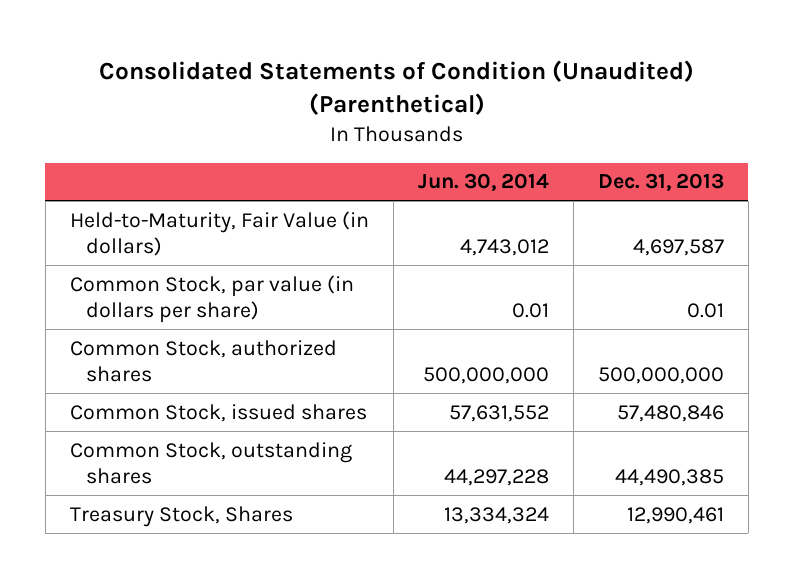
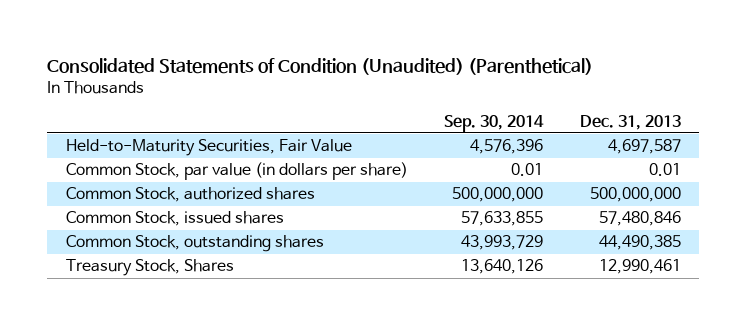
[417,173,549,192] Jun. 30, 2014 -> none
none -> [444,114,545,132] Sep. 30, 2014
[69,210,369,256] Held-to-Maturity, Fair Value (in dollars) -> [65,139,352,157] Held-to-Maturity Securities, Fair Value

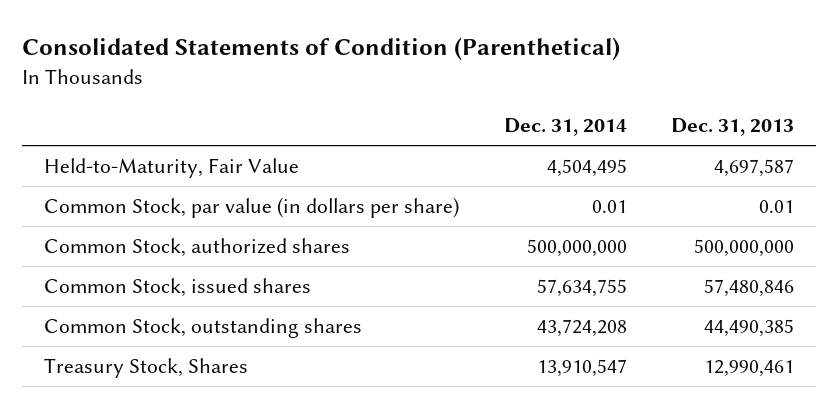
[47,57,594,75] Consolidated Statements of Condition (Unaudited) (Parenthetical) -> [22,37,621,61] Consolidated Statements of Condition (Parenthetical)
[444,114,545,132] Sep. 30, 2014 -> none
none -> [503,118,627,137] Dec. 31, 2014
[65,139,352,157] Held-to-Maturity Securities, Fair Value -> [44,157,300,178] Held-to-Maturity, Fair Value

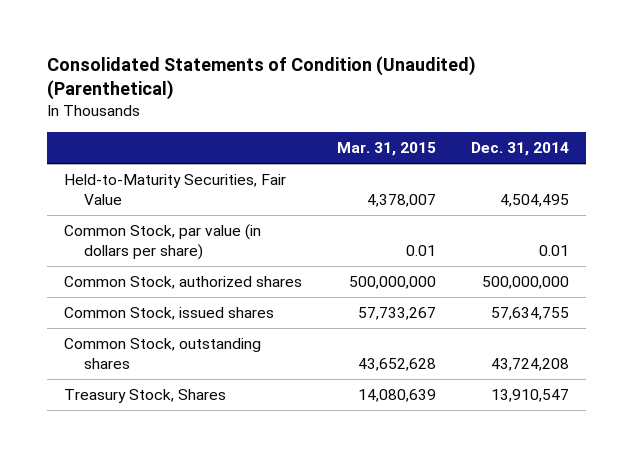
[22,37,621,61] Consolidated Statements of Condition (Parenthetical) -> [46,55,476,101] Consolidated Statements of Condition (Unaudited) (Parenthetical)
[670,118,794,137] Dec. 31, 2013 -> none
none -> [336,141,436,156] Mar. 31, 2015
[44,157,300,178] Held-to-Maturity, Fair Value -> [64,174,287,205] Held-to-Maturity Securities, Fair Value

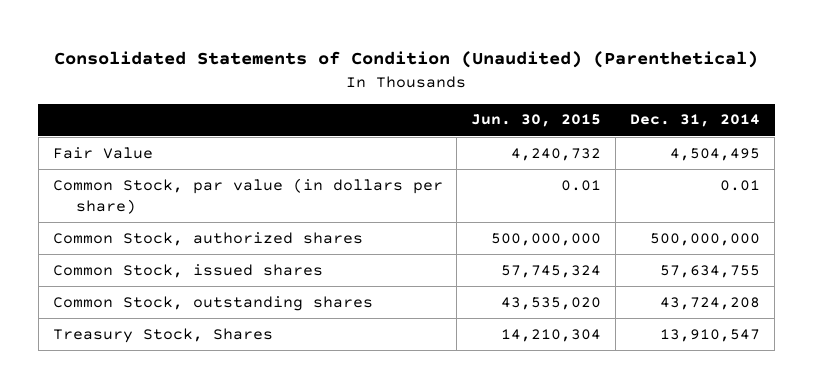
[336,141,436,156] Mar. 31, 2015 -> none
none -> [471,114,602,128] Jun. 30, 2015
[64,174,287,205] Held-to-Maturity Securities, Fair Value -> [52,146,153,159] Fair Value

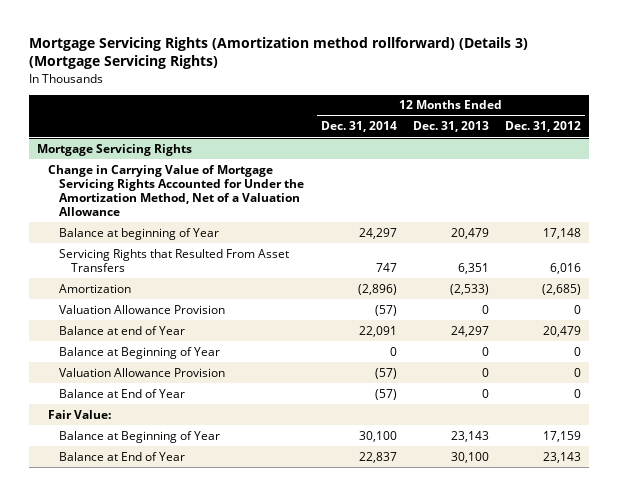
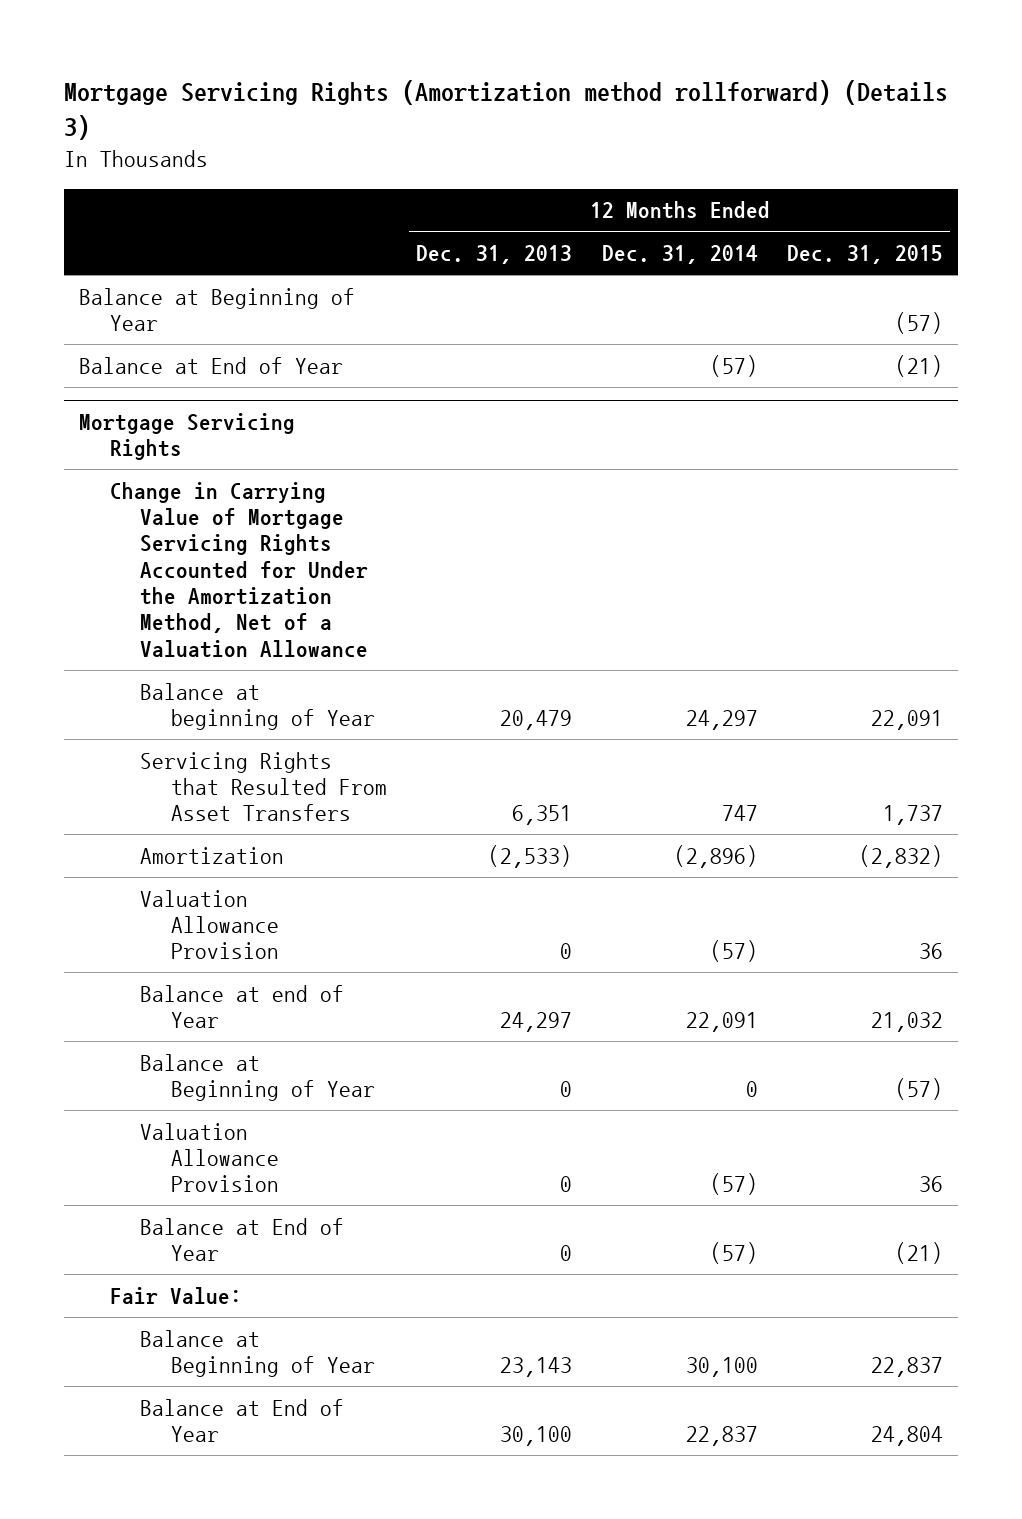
[29,36,529,70] Mortgage Servicing Rights (Amortization method rollforward) (Details 3) (Mortgage Servicing Rights) -> [64,79,949,141] Mortgage Servicing Rights (Amortization method rollforward) (Details 3)
[504,121,581,133] Dec. 31, 2012 -> none
none -> [786,244,943,264] Dec. 31, 2015
none -> [79,287,356,331] Balance at Beginning of Year
none -> [79,356,344,374] Balance at End of Year

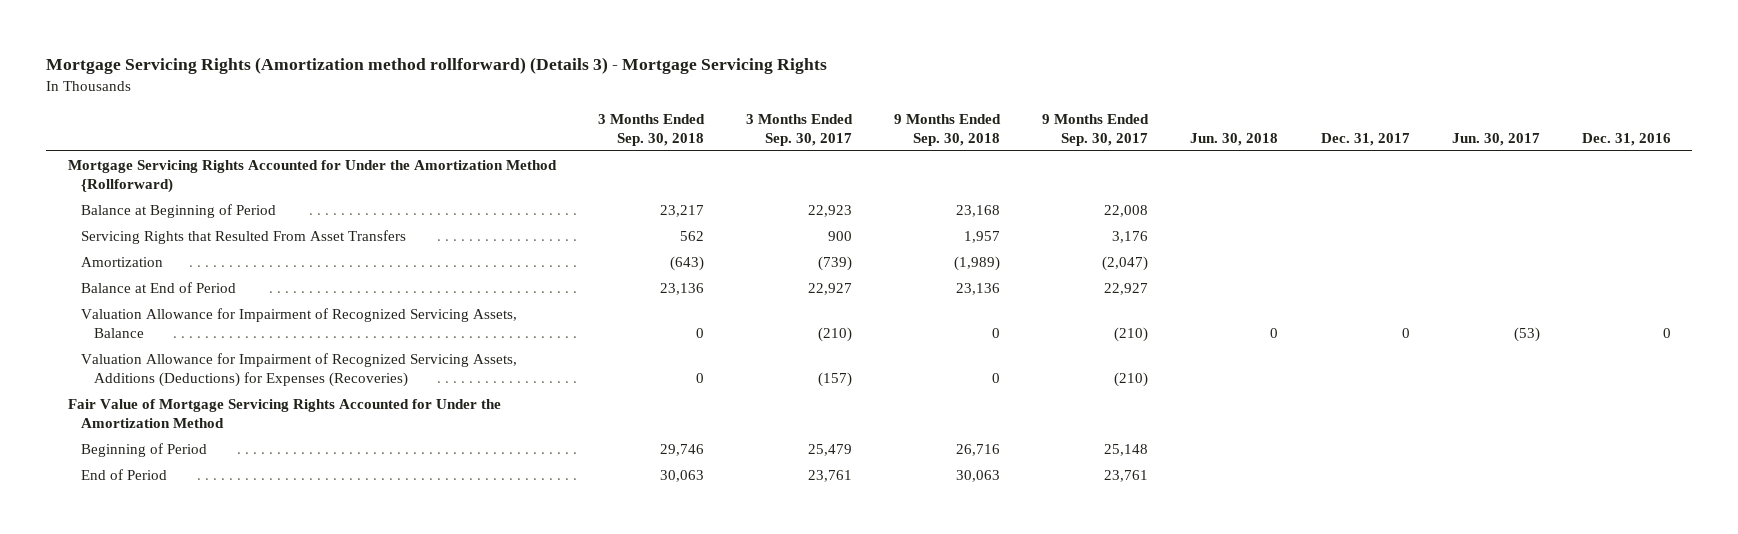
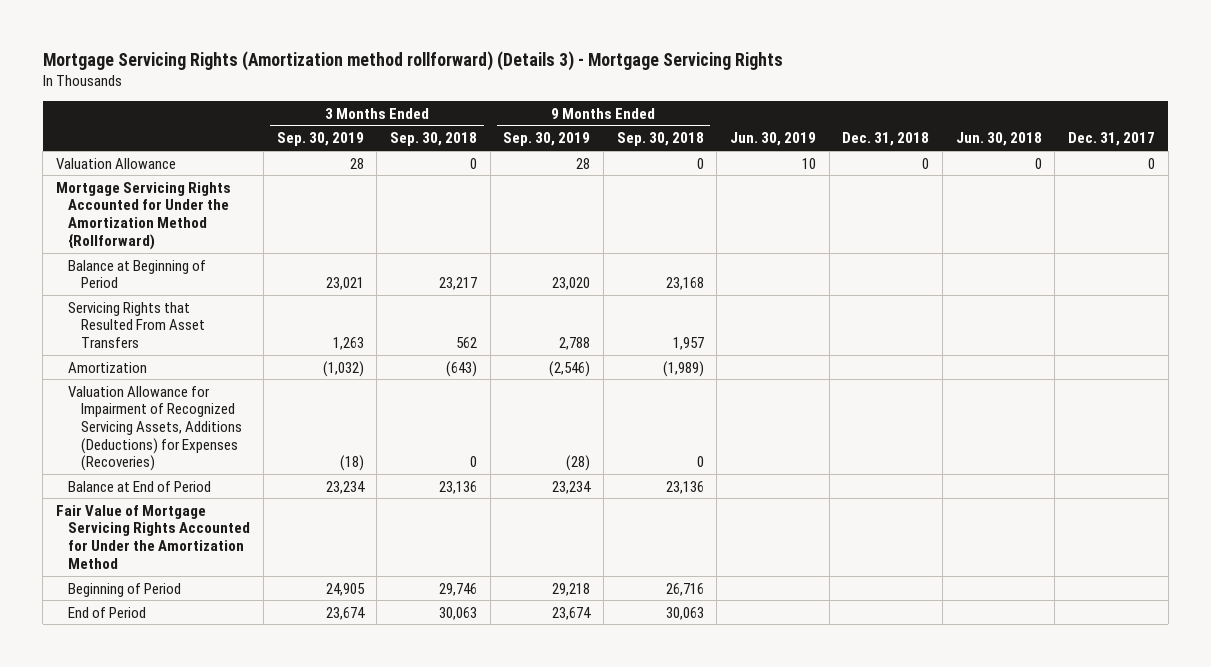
[745,113,853,146] 3 Months Ended Sep. 30, 2017 -> none
[1042,113,1150,146] 9 Months Ended Sep. 30, 2017 -> none
[1451,132,1540,146] Jun. 30, 2017 -> none
[1581,132,1671,146] Dec. 31, 2016 -> none
none -> [276,132,364,147] Sep. 30, 2019
none -> [503,132,591,147] Sep. 30, 2019
none -> [730,132,817,147] Jun. 30, 2019
none -> [842,132,930,147] Dec. 31, 2018
none -> [55,157,176,169] Valuation Allowance
[80,307,517,338] Valuation Allowance for Impairment of Recognized Servicing Assets, Balance -> none
[80,281,236,293] Balance at End of Period -> [68,480,212,492] Balance at End of Period

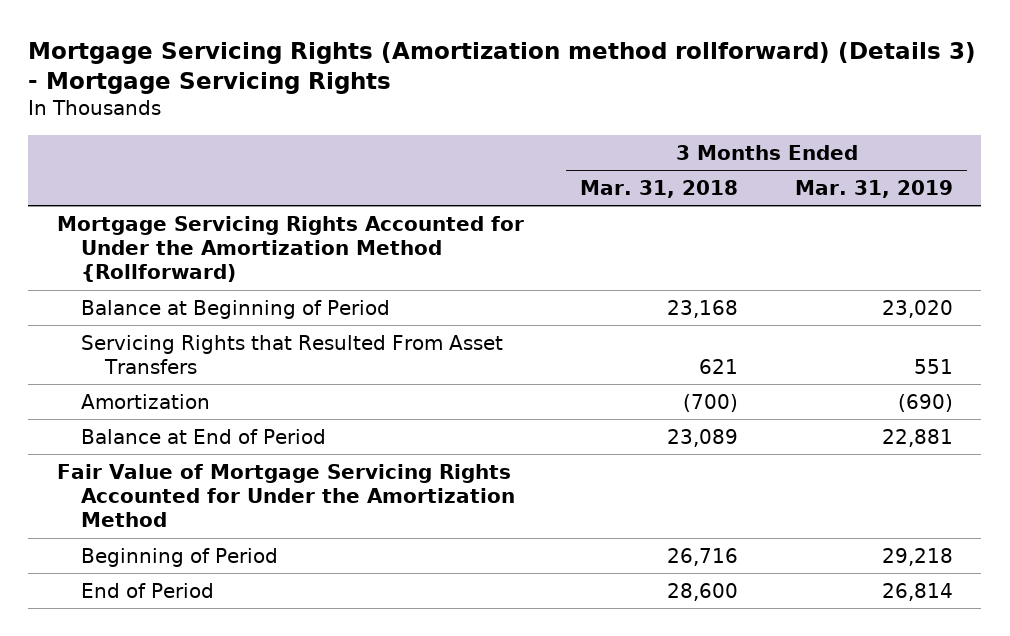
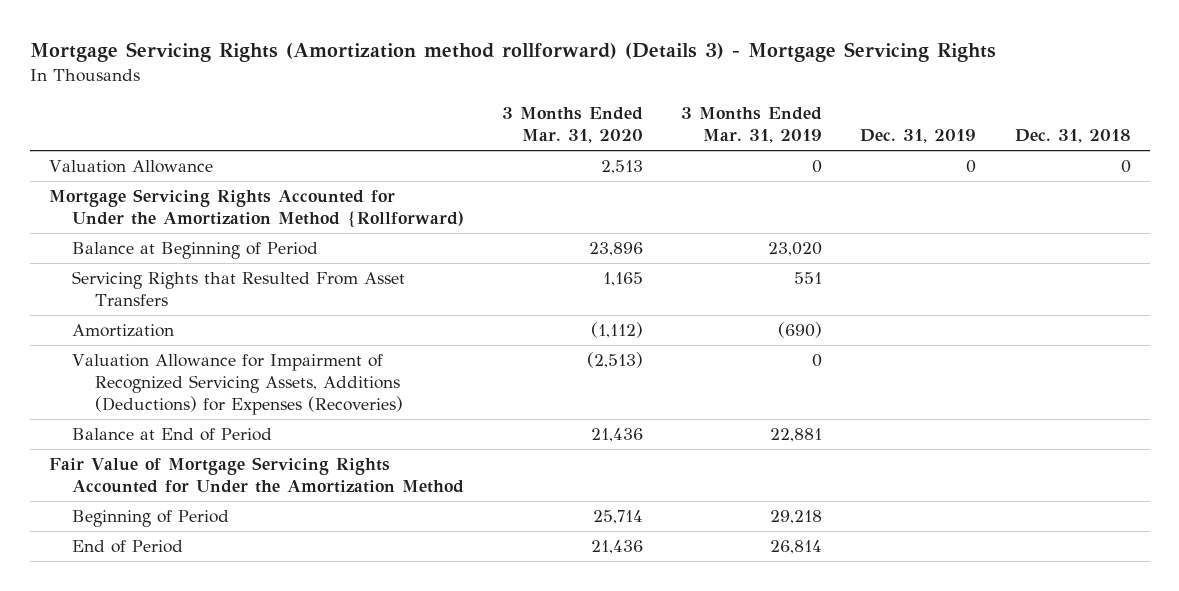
[580,179,739,198] Mar. 31, 2018 -> none
none -> [502,107,644,144] 3 Months Ended Mar. 31, 2020
none -> [860,129,977,144] Dec. 31, 2019
none -> [1014,129,1131,144] Dec. 31, 2018
none -> [48,160,213,174] Valuation Allowance
none -> [71,354,403,416] Valuation Allowance for Impairment of Recognized Servicing Assets, Additions (Deductions) for Expenses (Recoveries)

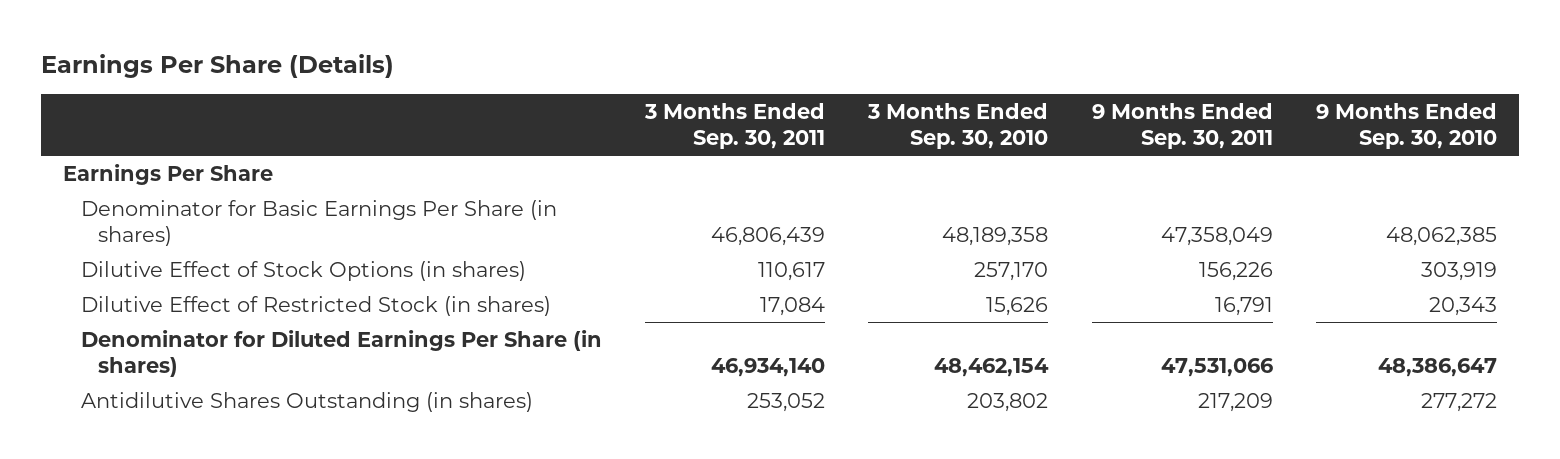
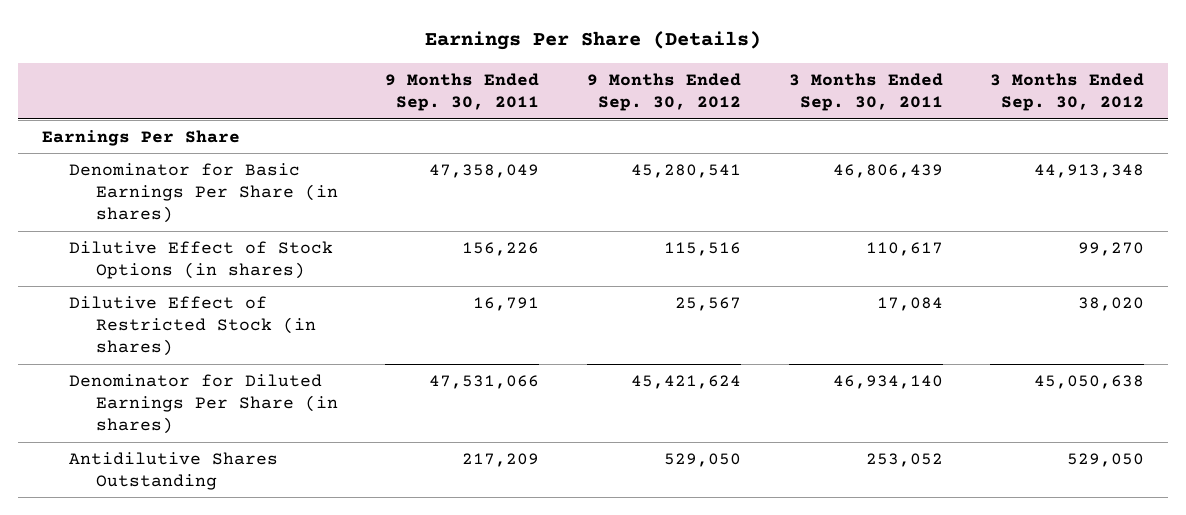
[867,103,1049,149] 3 Months Ended Sep. 30, 2010 -> none
[1316,103,1498,149] 9 Months Ended Sep. 30, 2010 -> none
none -> [587,73,742,112] 9 Months Ended Sep. 30, 2012
none -> [990,73,1145,112] 3 Months Ended Sep. 30, 2012
[80,391,533,412] Antidilutive Shares Outstanding (in shares) -> [68,451,278,491] Antidilutive Shares Outstanding

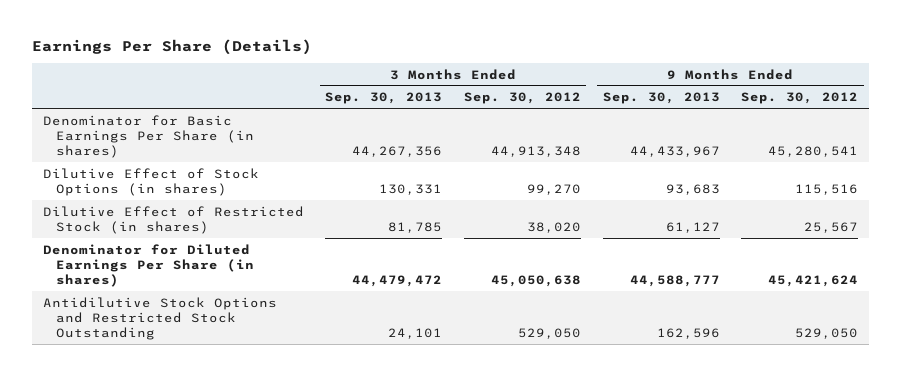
[385,73,540,112] 9 Months Ended Sep. 30, 2011 -> none
[788,73,943,112] 3 Months Ended Sep. 30, 2011 -> none
none -> [325,92,443,105] Sep. 30, 2013
none -> [602,92,720,105] Sep. 30, 2013
[41,129,240,146] Earnings Per Share -> none
[68,451,278,491] Antidilutive Shares Outstanding -> [42,296,277,341] Antidilutive Stock Options and Restricted Stock Outstanding

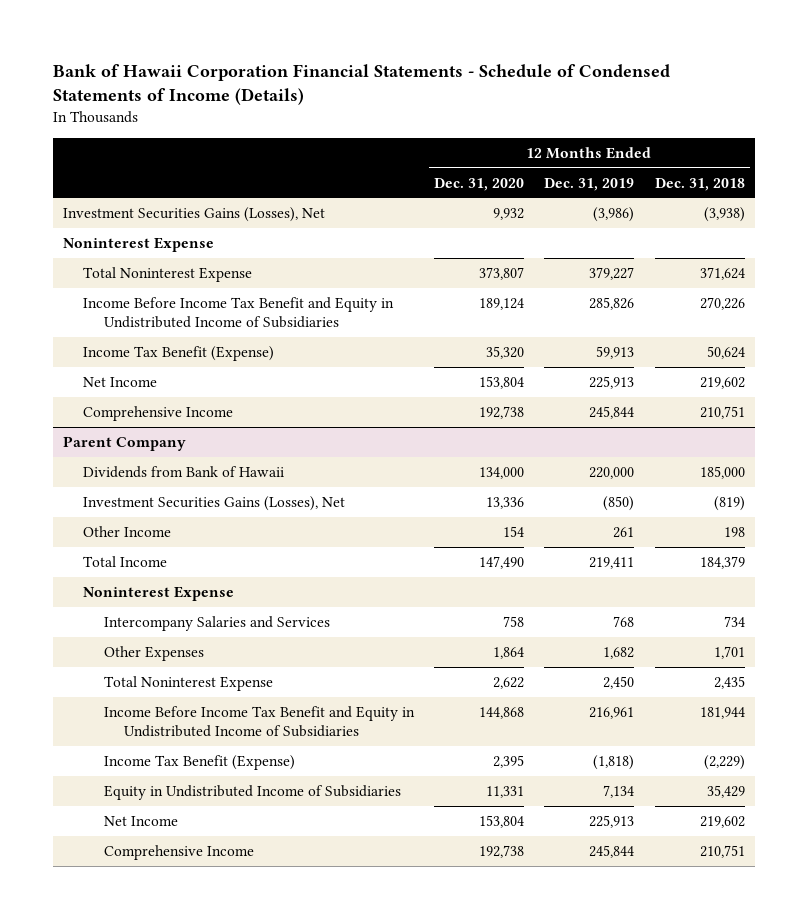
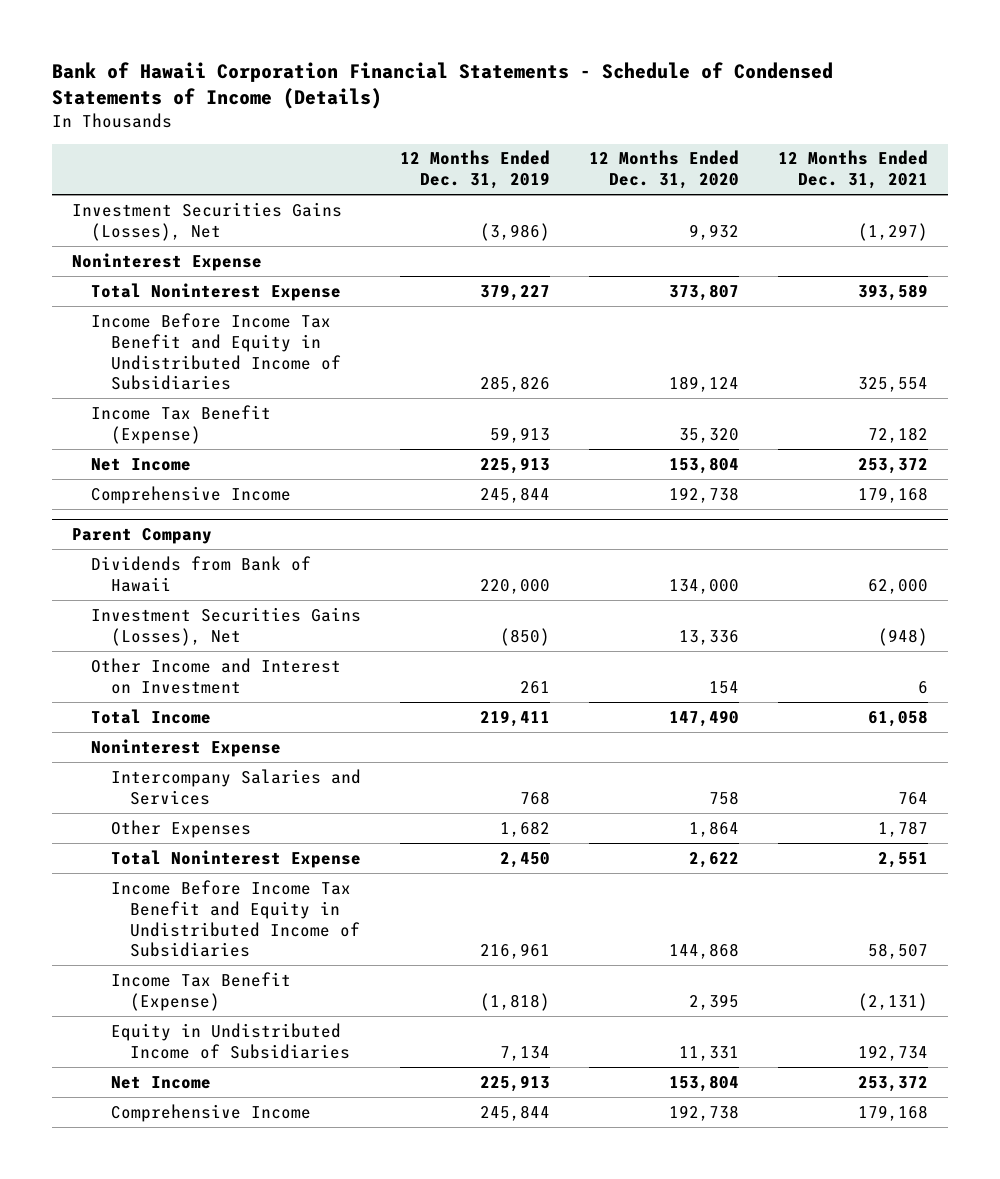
[654,177,745,191] Dec. 31, 2018 -> none
none -> [778,150,929,190] 12 Months Ended Dec. 31, 2021
[83,525,172,537] Other Income -> [91,657,342,694] Other Income and Interest on Investment

